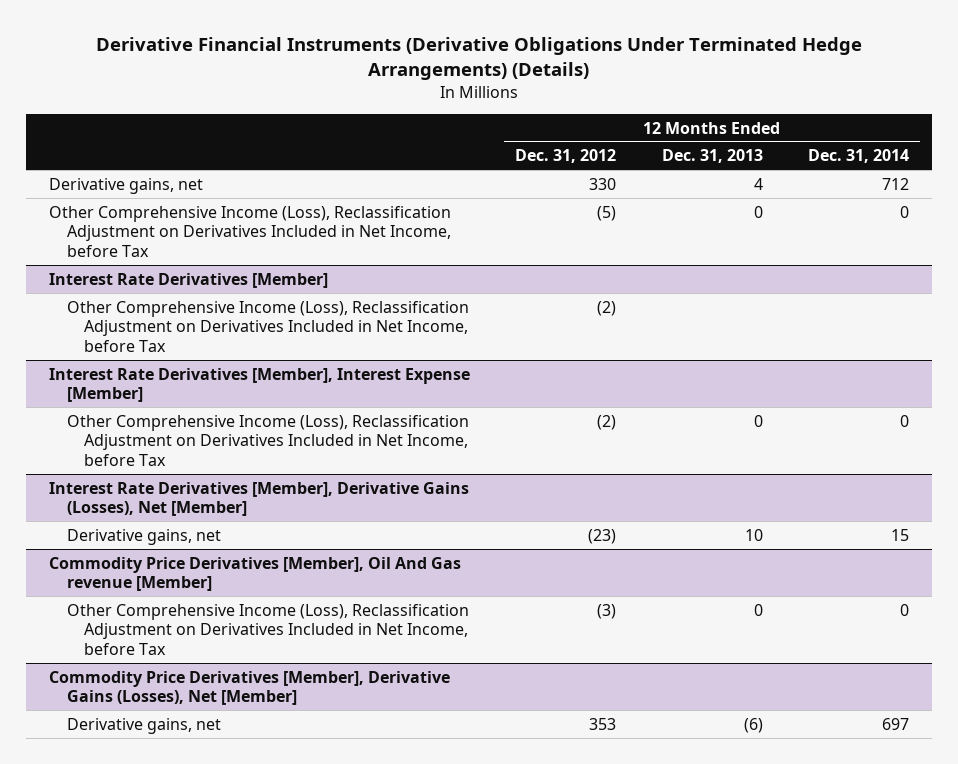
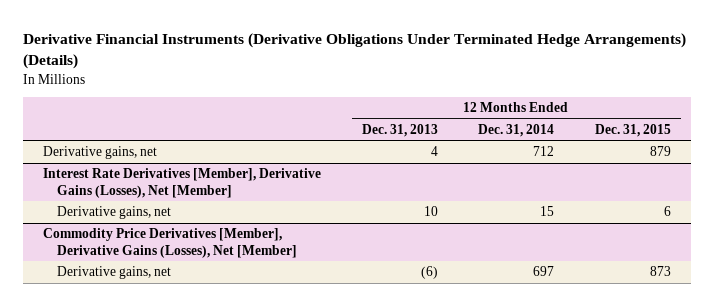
[515,149,617,164] Dec. 31, 2012 -> none
none -> [595,124,672,138] Dec. 31, 2015
[49,205,452,258] Other Comprehensive Income (Loss), Reclassification Adjustment on Derivatives Included in Net Income, before Tax -> none
[49,272,329,288] Interest Rate Derivatives [Member] -> none
[66,300,469,353] Other Comprehensive Income (Loss), Reclassification Adjustment on Derivatives Included in Net Income, before Tax -> none
[49,367,471,403] Interest Rate Derivatives [Member], Interest Expense [Member] -> none
[66,414,469,467] Other Comprehensive Income (Loss), Reclassification Adjustment on Derivatives Included in Net Income, before Tax -> none
[49,556,462,592] Commodity Price Derivatives [Member], Oil And Gas revenue [Member] -> none
[66,603,469,656] Other Comprehensive Income (Loss), Reclassification Adjustment on Derivatives Included in Net Income, before Tax -> none

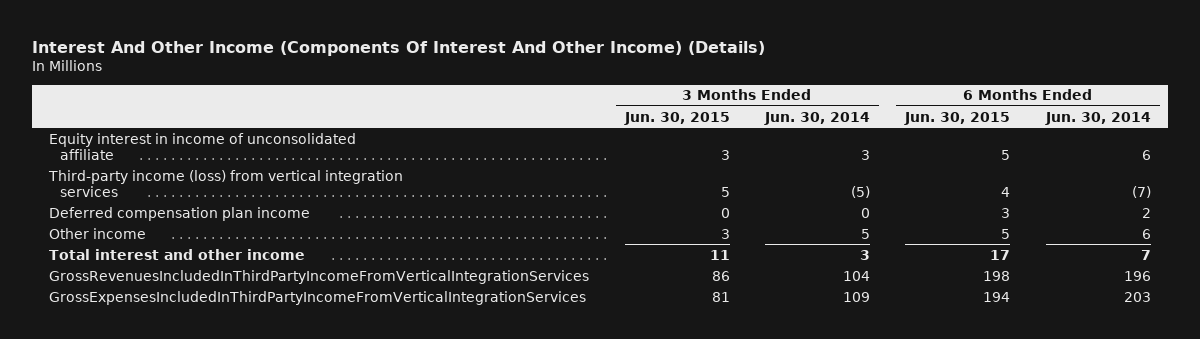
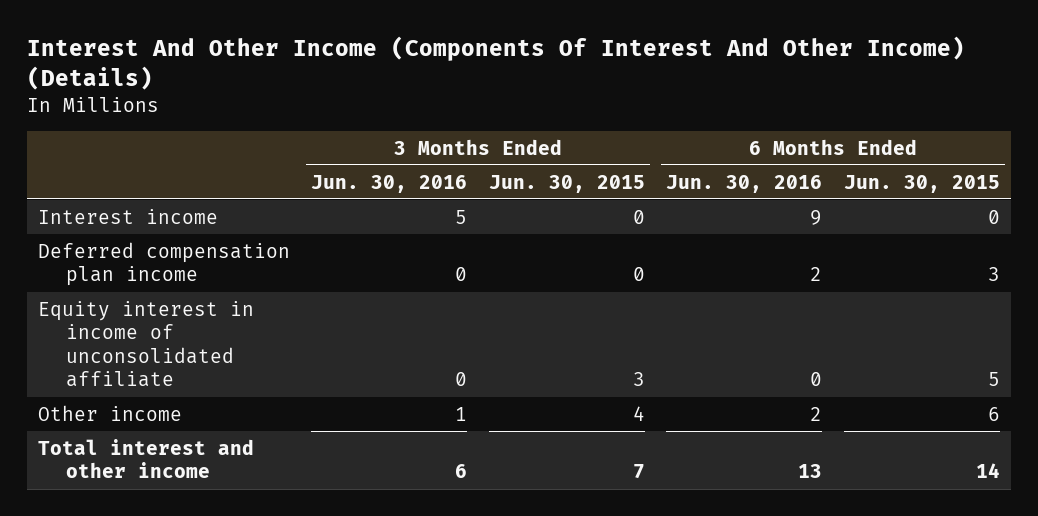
[763,111,870,125] Jun. 30, 2014 -> none
[1044,111,1151,125] Jun. 30, 2014 -> none
none -> [311,174,468,193] Jun. 30, 2016
none -> [666,174,823,193] Jun. 30, 2016
[48,169,404,197] Third-party income (loss) from vertical integration services -> none
none -> [37,208,218,224] Interest income
[49,269,590,284] GrossRevenuesIncludedInThirdPartyIncomeFromVerticalIntegrationServices -> none
[49,290,587,305] GrossExpensesIncludedInThirdPartyIncomeFromVerticalIntegrationServices -> none
[49,132,357,160] Equity interest in income of unconsolidated affiliate -> [37,300,254,388] Equity interest in income of unconsolidated affiliate
[720,228,730,239] 3 -> [632,405,645,421] 4
[1001,228,1011,239] 5 -> [987,406,1000,421] 6
[709,249,730,260] 11 -> [632,464,645,480] 7
[990,249,1011,260] 17 -> [975,463,1000,479] 14

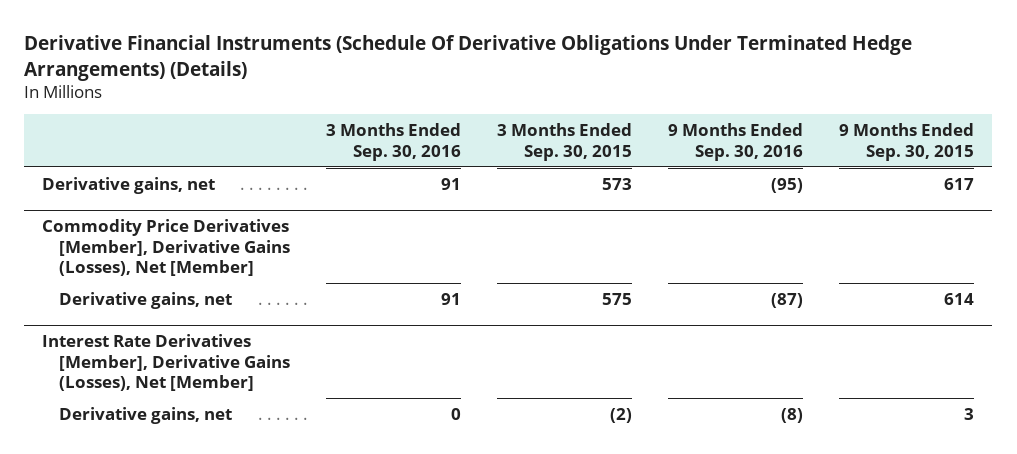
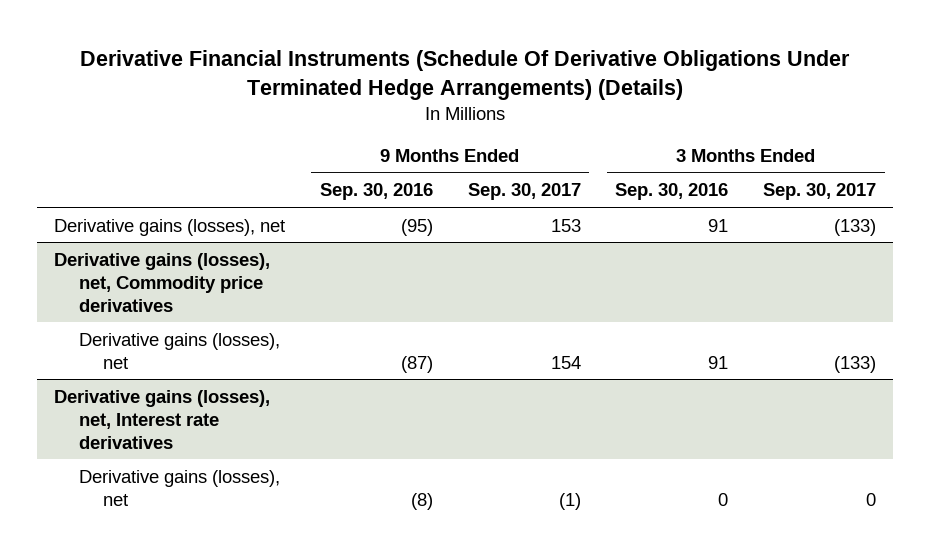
[496,123,632,161] 3 Months Ended Sep. 30, 2015 -> none
[839,123,975,161] 9 Months Ended Sep. 30, 2015 -> none
none -> [467,183,581,201] Sep. 30, 2017
none -> [762,183,876,201] Sep. 30, 2017
[42,176,216,194] Derivative gains, net -> [54,218,286,236] Derivative gains (losses), net
[42,219,290,277] Commodity Price Derivatives [Member], Derivative Gains (Losses), Net [Member] -> [54,252,271,312] Derivative gains (losses), net, Commodity price derivatives
[58,291,232,309] Derivative gains, net -> [78,332,280,369] Derivative gains (losses), net
[42,334,290,392] Interest Rate Derivatives [Member], Derivative Gains (Losses), Net [Member] -> [54,389,271,449] Derivative gains (losses), net, Interest rate derivatives
[58,406,232,424] Derivative gains, net -> [78,469,280,506] Derivative gains (losses), net

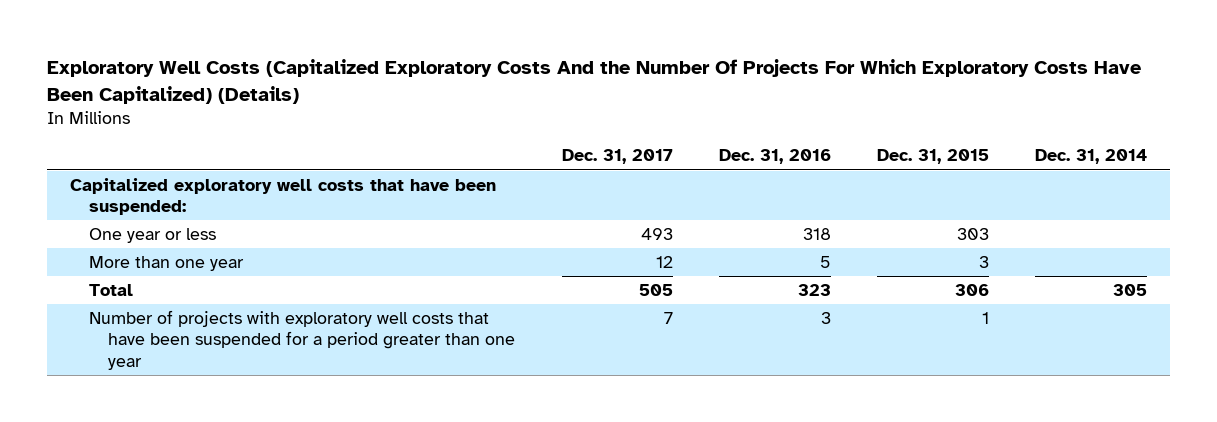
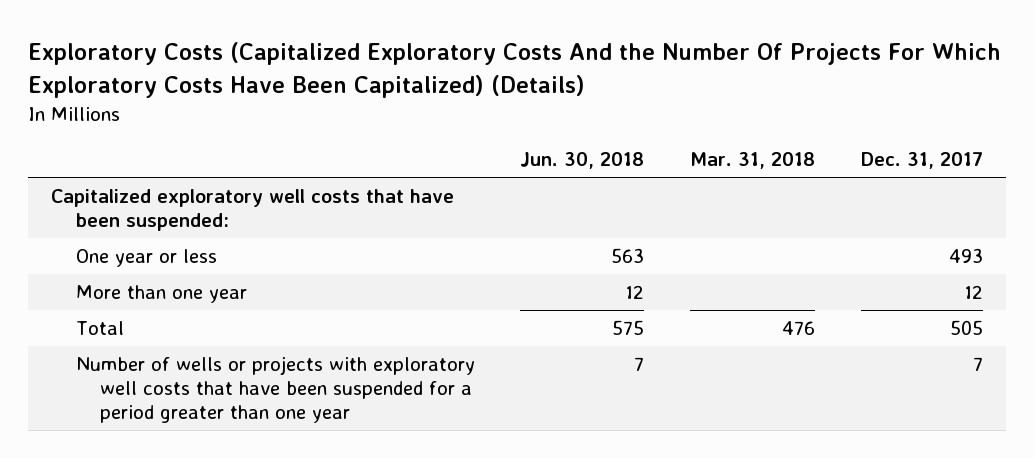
[47,58,1142,104] Exploratory Well Costs (Capitalized Exploratory Costs And the Number Of Projects For Which Exploratory Costs Have Been Capitalized) (Details) -> [28,42,1002,98] Exploratory Costs (Capitalized Exploratory Costs And the Number Of Projects For Which Exploratory Costs Have Been Capitalized) (Details)
[718,149,831,165] Dec. 31, 2016 -> none
[877,149,990,165] Dec. 31, 2015 -> none
[1035,149,1148,165] Dec. 31, 2014 -> none
none -> [520,152,645,170] Jun. 30, 2018
none -> [690,152,816,170] Mar. 31, 2018
[89,309,516,370] Number of projects with exploratory well costs that have been suspended for a period greater than one year -> [75,356,475,424] Number of wells or projects with exploratory well costs that have been suspended for a period greater than one year

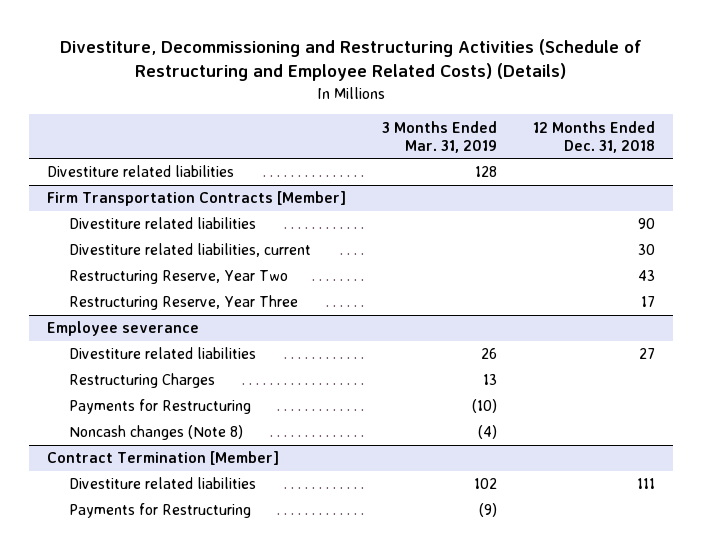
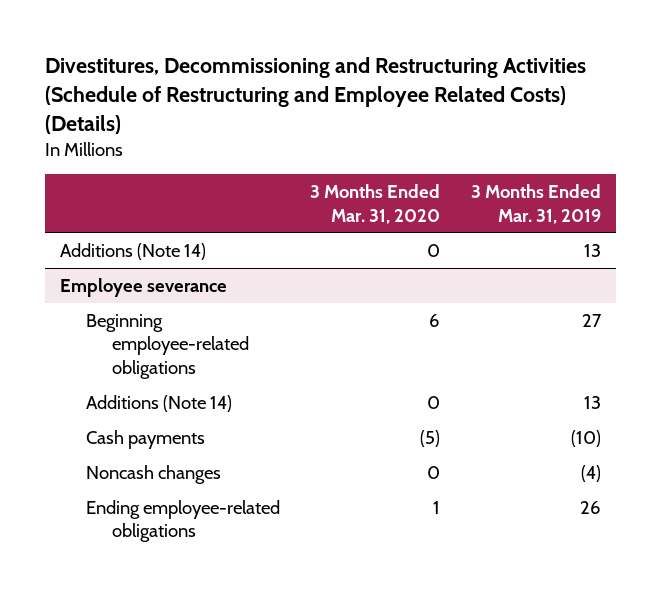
[59,38,642,82] Divestiture, Decommissioning and Restructuring Activities (Schedule of Restructuring and Employee Related Costs) (Details) -> [44,57,586,134] Divestitures, Decommissioning and Restructuring Activities (Schedule of Restructuring and Employee Related Costs) (Details)
[532,120,655,153] 12 Months Ended Dec. 31, 2018 -> none
none -> [310,184,441,224] 3 Months Ended Mar. 31, 2020
[46,165,234,178] Divestiture related liabilities -> none
[46,191,346,207] Firm Transportation Contracts [Member] -> none
[68,217,256,230] Divestiture related liabilities -> none
[68,243,311,258] Divestiture related liabilities, current -> none
[68,270,288,285] Restructuring Reserve, Year Two -> none
[68,295,298,311] Restructuring Reserve, Year Three -> none
none -> [59,242,206,260] Additions (Note 14)
[68,347,256,360] Divestiture related liabilities -> none
[46,451,279,466] Contract Termination [Member] -> none
[68,477,256,490] Divestiture related liabilities -> none
[68,503,251,519] Payments for Restructuring -> none
none -> [86,313,250,379] Beginning employee-related obligations
[68,373,215,389] Restructuring Charges -> [86,394,233,412] Additions (Note 14)
[68,399,251,415] Payments for Restructuring -> [86,429,206,449] Cash payments
[68,425,243,441] Noncash changes (Note 8) -> [86,464,222,484] Noncash changes
none -> [86,499,281,543] Ending employee-related obligations

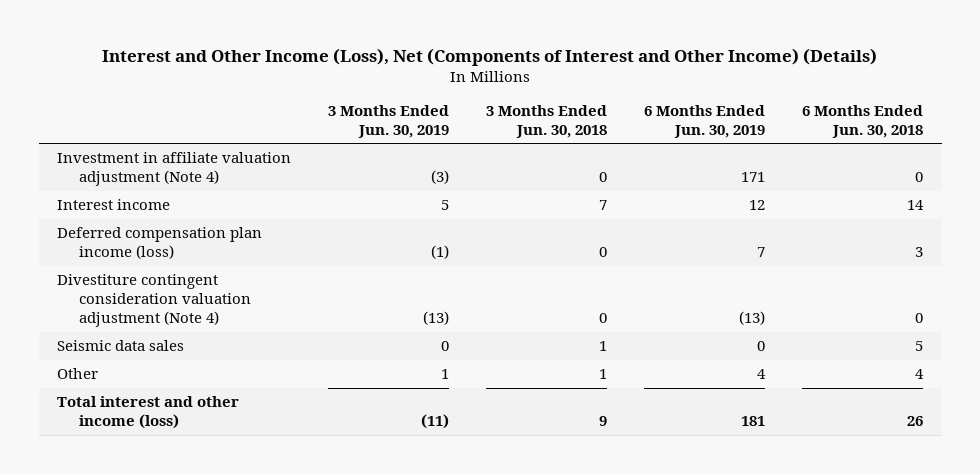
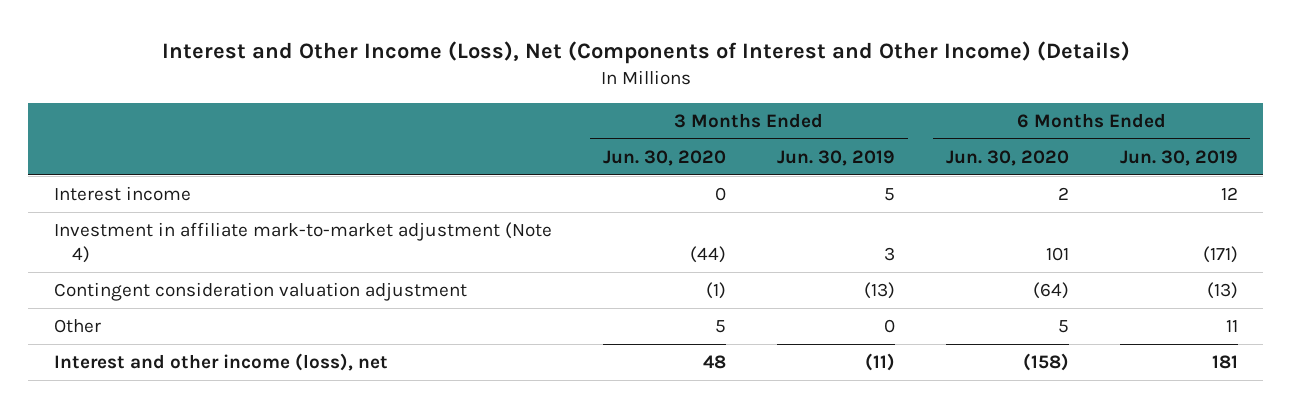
[486,104,608,138] 3 Months Ended Jun. 30, 2018 -> none
[802,104,924,138] 6 Months Ended Jun. 30, 2018 -> none
none -> [602,149,726,166] Jun. 30, 2020
none -> [945,149,1069,166] Jun. 30, 2020
[57,152,292,187] Investment in affiliate valuation adjustment (Note 4) -> none
[57,227,263,260] Deferred compensation plan income (loss) -> none
[57,340,185,352] Seismic data sales -> none
none -> [53,222,552,263] Investment in affiliate mark-to-market adjustment (Note 4)
[57,274,252,328] Divestiture contingent consideration valuation adjustment (Note 4) -> [53,282,467,302] Contingent consideration valuation adjustment
[441,369,450,380] 1 -> [883,319,895,334] 0
[757,369,767,380] 4 -> [1225,320,1238,333] 11
[57,396,240,430] Total interest and other income (loss) -> [53,353,388,372] Interest and other income (loss), net

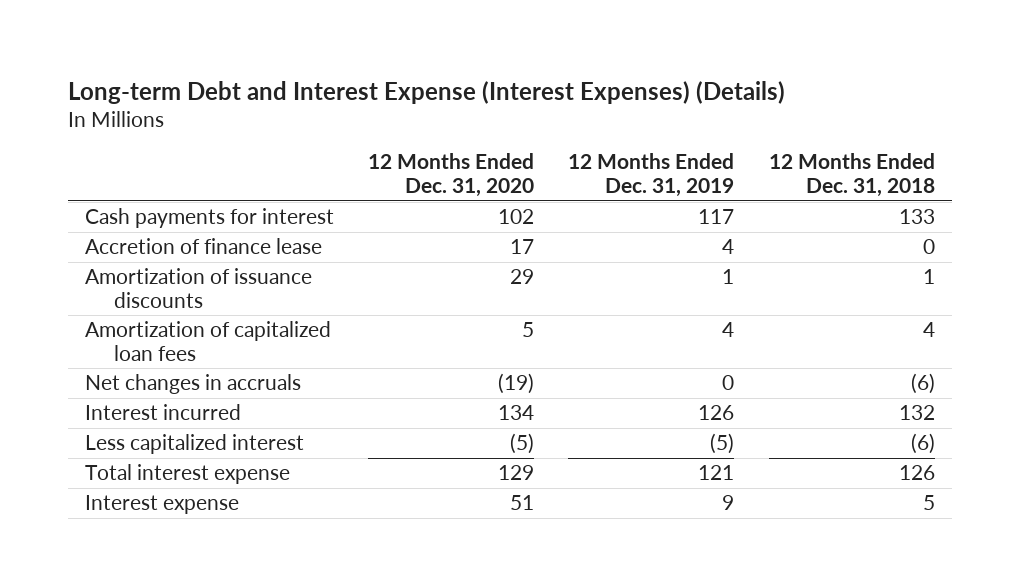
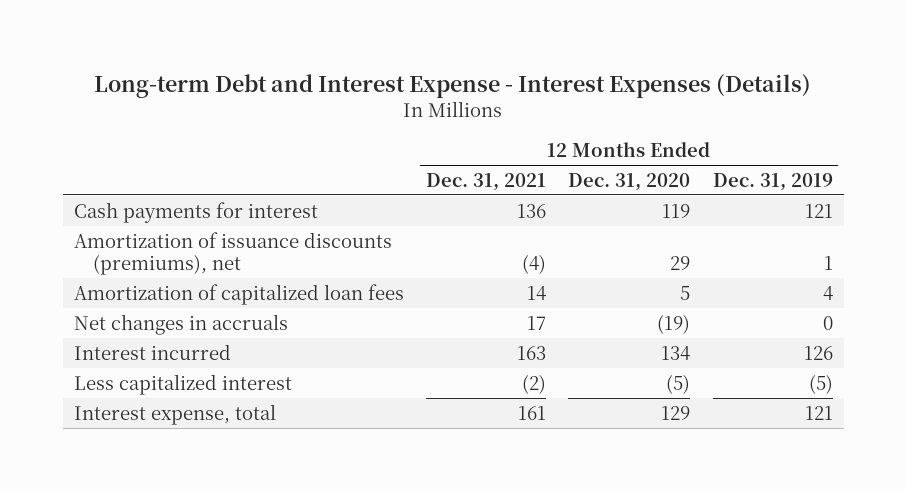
[68,80,786,104] Long-term Debt and Interest Expense (Interest Expenses) (Details) -> [94,73,812,98] Long-term Debt and Interest Expense - Interest Expenses (Details)
[768,153,935,198] 12 Months Ended Dec. 31, 2018 -> none
none -> [425,172,546,191] Dec. 31, 2021
[85,238,323,255] Accretion of finance lease -> none
[498,209,535,225] 102 -> [662,203,691,218] 119
[698,209,735,225] 117 -> [804,203,833,218] 121
[85,268,313,308] Amortization of issuance discounts -> [73,231,392,276] Amortization of issuance discounts (premiums), net
[85,495,240,515] Interest expense -> none
[85,464,291,485] Total interest expense -> [73,403,276,425] Interest expense, total

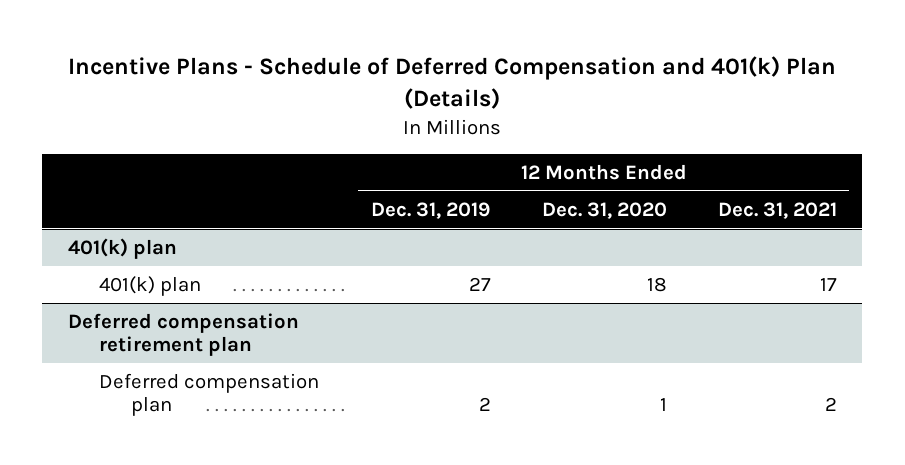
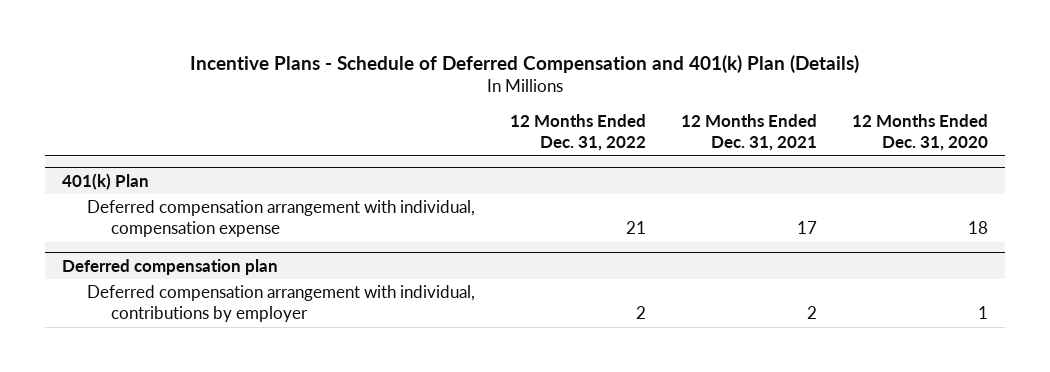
[370,201,491,219] Dec. 31, 2019 -> none
none -> [509,114,646,152] 12 Months Ended Dec. 31, 2022
[67,237,177,259] 401(k) plan -> [62,172,150,190] 401(k) Plan
[99,275,202,296] 401(k) plan -> [86,200,475,238] Deferred compensation arrangement with individual, compensation expense
[67,312,299,357] Deferred compensation retirement plan -> [62,258,279,275] Deferred compensation plan
[99,372,320,417] Deferred compensation plan -> [86,285,475,323] Deferred compensation arrangement with individual, contributions by employer

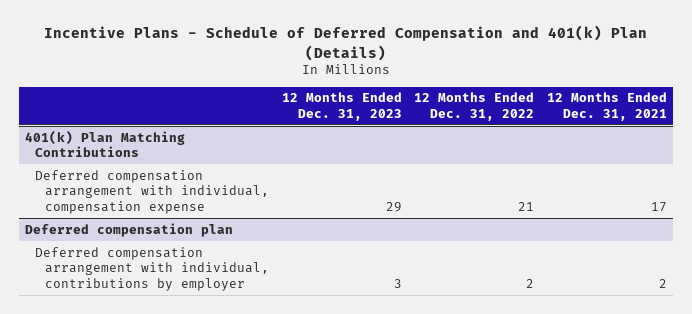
[851,114,988,152] 12 Months Ended Dec. 31, 2020 -> none
none -> [281,92,402,121] 12 Months Ended Dec. 31, 2023
[62,172,150,190] 401(k) Plan -> [25,130,186,158] 401(k) Plan Matching Contributions

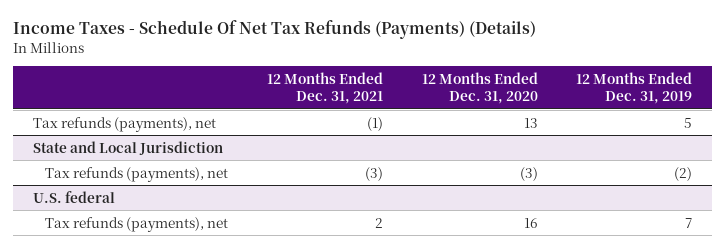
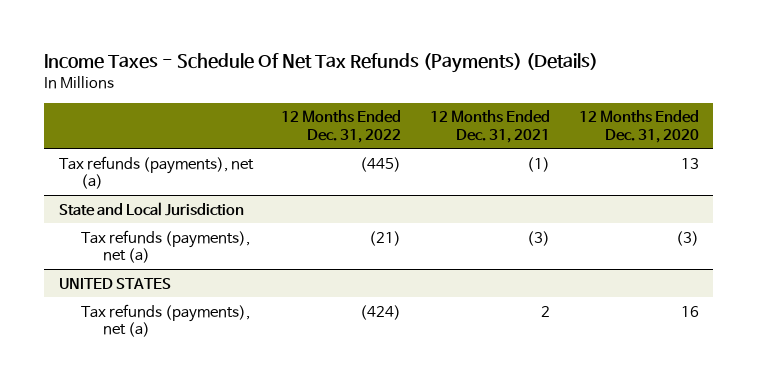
[576,72,693,105] 12 Months Ended Dec. 31, 2019 -> none
none -> [281,110,402,143] 12 Months Ended Dec. 31, 2022
[32,116,216,132] Tax refunds (payments), net -> [58,155,254,189] Tax refunds (payments), net (a)
[44,166,228,182] Tax refunds (payments), net -> [80,229,250,263] Tax refunds (payments), net (a)
[32,190,115,203] U.S. federal -> [58,277,171,289] UNITED STATES
[44,216,228,232] Tax refunds (payments), net -> [80,303,250,337] Tax refunds (payments), net (a)

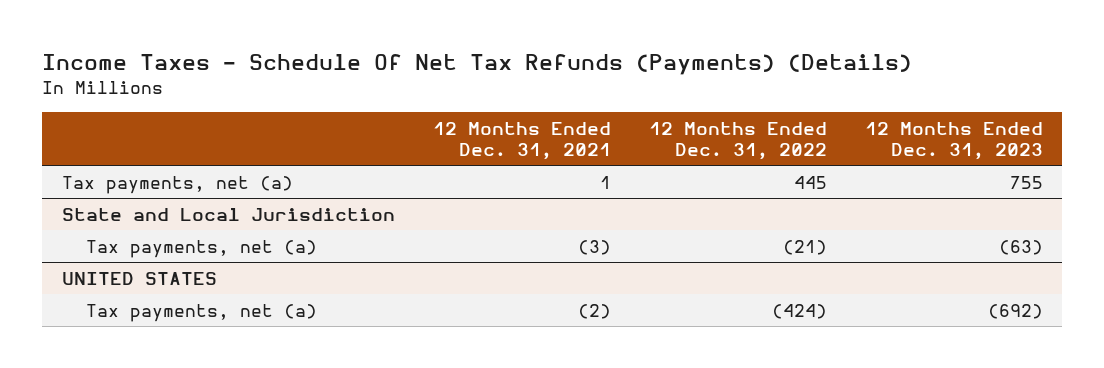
[578,110,699,143] 12 Months Ended Dec. 31, 2020 -> none
none -> [864,121,1043,161] 12 Months Ended Dec. 31, 2023
[58,155,254,189] Tax refunds (payments), net (a) -> [61,175,293,194] Tax payments, net (a)
[360,156,402,172] (445) -> [793,175,827,189] 445
[527,156,551,172] (1) -> [599,175,611,189] 1
[80,229,250,263] Tax refunds (payments), net (a) -> [85,239,317,258] Tax payments, net (a)
[80,303,250,337] Tax refunds (payments), net (a) -> [85,303,317,322] Tax payments, net (a)
[541,305,551,317] 2 -> [577,303,611,319] (2)

